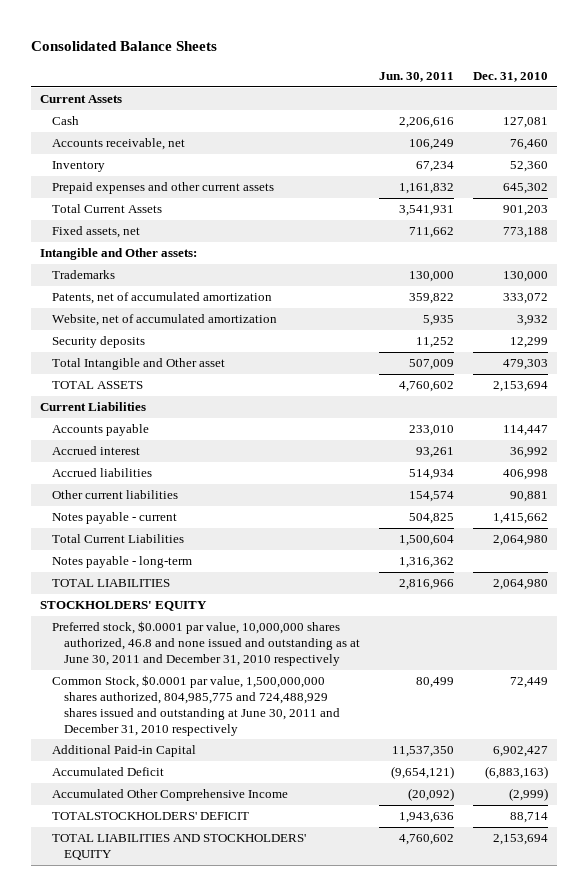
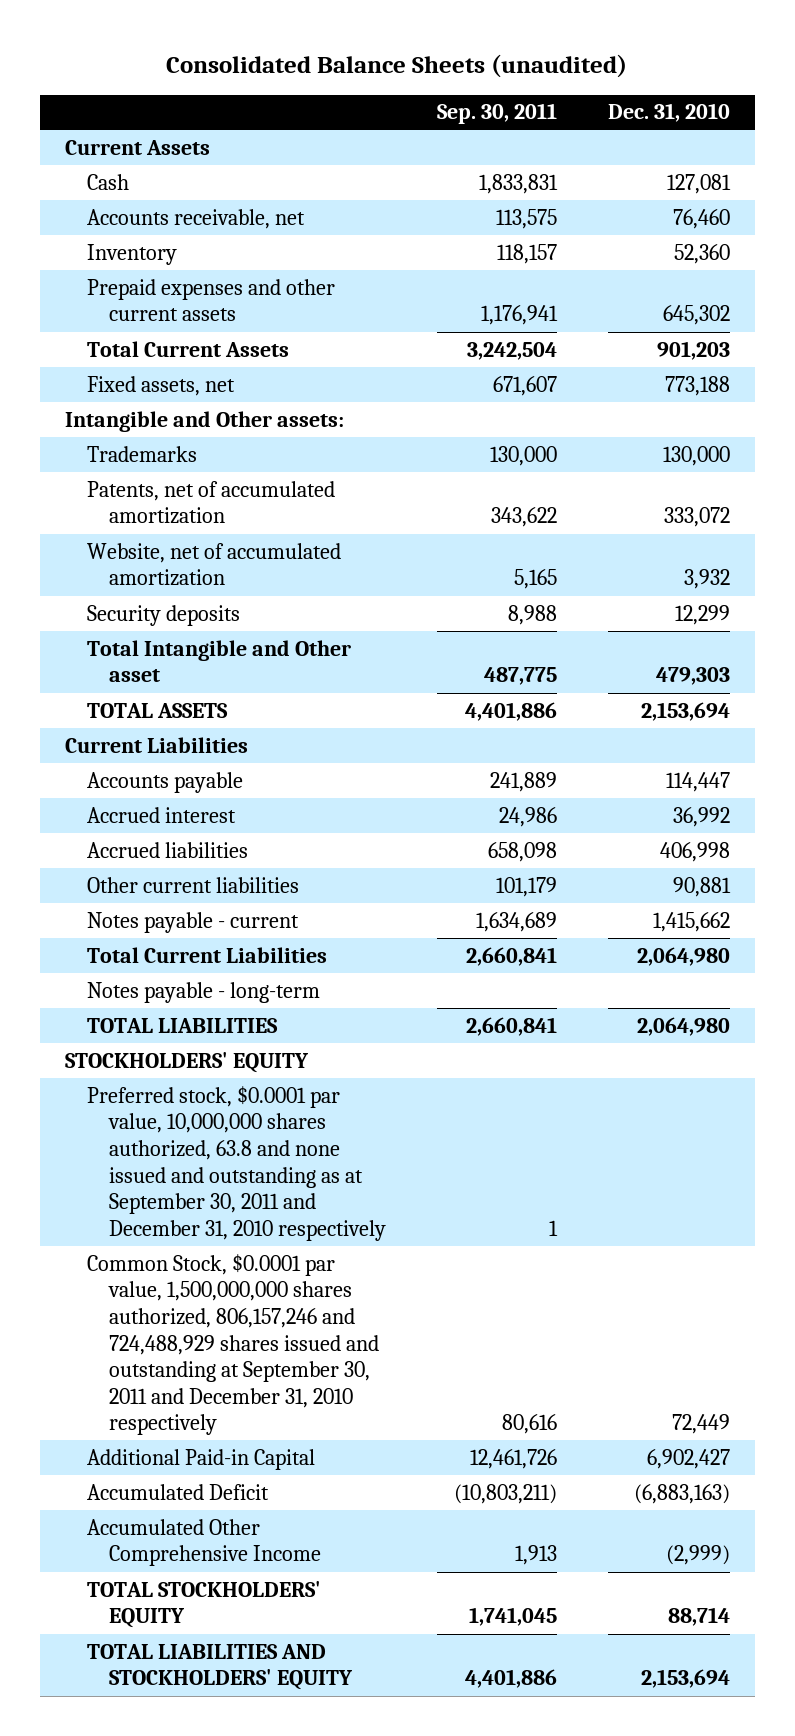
[30,41,217,52] Consolidated Balance Sheets -> [166,53,628,78] Consolidated Balance Sheets (unaudited)
[379,71,455,82] Jun. 30, 2011 -> none
none -> [437,103,558,125] Sep. 30, 2011
[52,621,361,666] Preferred stock, $0.0001 par value, 10,000,000 shares authorized, 46.8 and none issued and outstanding as at June 30, 2011 and December 31, 2010 respectively -> [87,1085,387,1241] Preferred stock, $0.0001 par value, 10,000,000 shares authorized, 63.8 and none issued and outstanding as at September 30, 2011 and December 31, 2010 respectively
[52,675,341,736] Common Stock, $0.0001 par value, 1,500,000,000 shares authorized, 804,985,775 and 724,488,929 shares issued and outstanding at June 30, 2011 and December 31, 2010 respectively -> [87,1253,380,1436] Common Stock, $0.0001 par value, 1,500,000,000 shares authorized, 806,157,246 and 724,488,929 shares issued and outstanding at September 30, 2011 and December 31, 2010 respectively
[52,812,250,821] TOTALSTOCKHOLDERS' DEFICIT -> [87,1580,322,1629] TOTAL STOCKHOLDERS' EQUITY

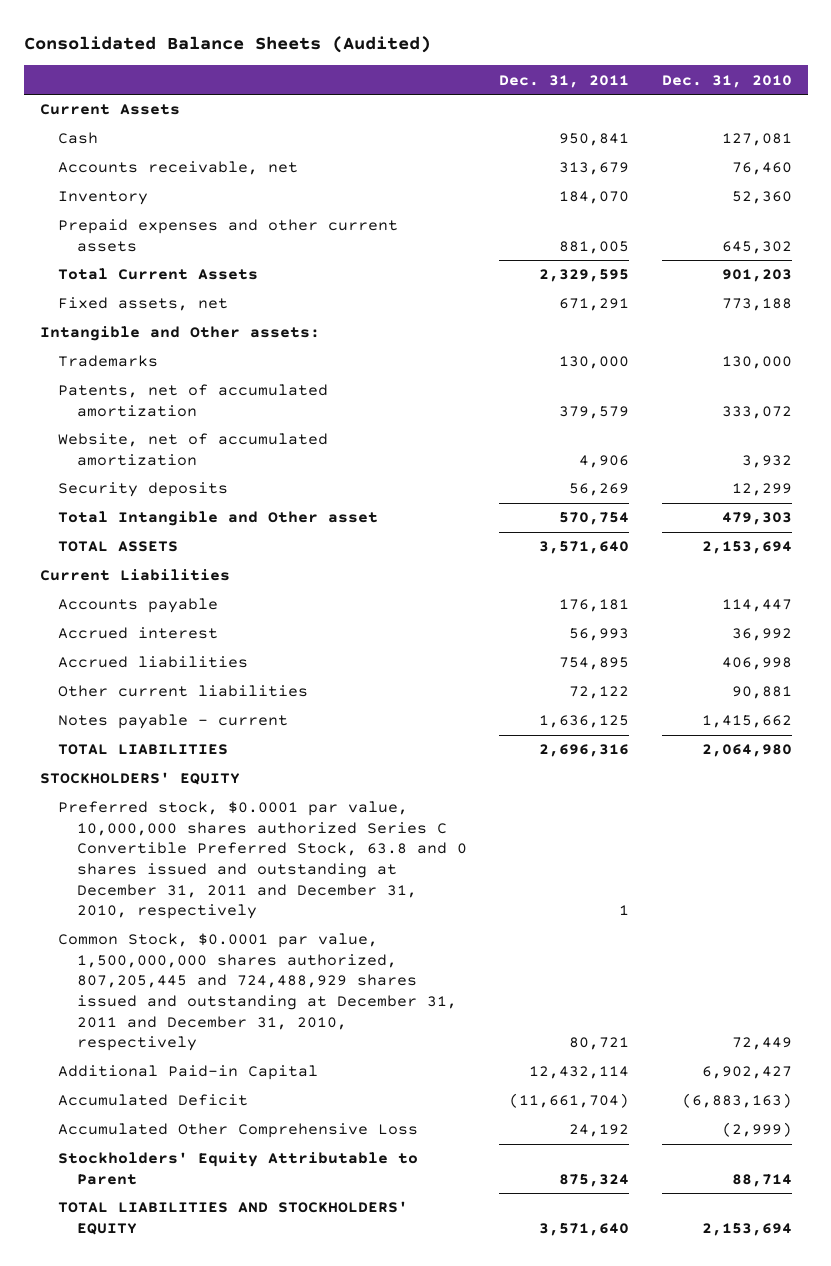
[166,53,628,78] Consolidated Balance Sheets (unaudited) -> [23,35,431,53] Consolidated Balance Sheets (Audited)
[437,103,558,125] Sep. 30, 2011 -> none
none -> [499,74,630,88] Dec. 31, 2011
[87,946,328,963] Total Current Liabilities -> none
[87,981,321,1003] Notes payable - long-term -> none
[87,1085,387,1241] Preferred stock, $0.0001 par value, 10,000,000 shares authorized, 63.8 and none issued and outstanding as at September 30, 2011 and December 31, 2010 respectively -> [58,801,468,920] Preferred stock, $0.0001 par value, 10,000,000 shares authorized Series C Convertible Preferred Stock, 63.8 and 0 shares issued and outstanding at December 31, 2011 and December 31, 2010, respectively
[87,1253,380,1436] Common Stock, $0.0001 par value, 1,500,000,000 shares authorized, 806,157,246 and 724,488,929 shares issued and outstanding at September 30, 2011 and December 31, 2010 respectively -> [58,933,458,1052] Common Stock, $0.0001 par value, 1,500,000,000 shares authorized, 807,205,445 and 724,488,929 shares issued and outstanding at December 31, 2011 and December 31, 2010, respectively
[87,1518,322,1567] Accumulated Other Comprehensive Income -> [58,1123,419,1139] Accumulated Other Comprehensive Loss
[87,1580,322,1629] TOTAL STOCKHOLDERS' EQUITY -> [58,1152,419,1185] Stockholders' Equity Attributable to Parent

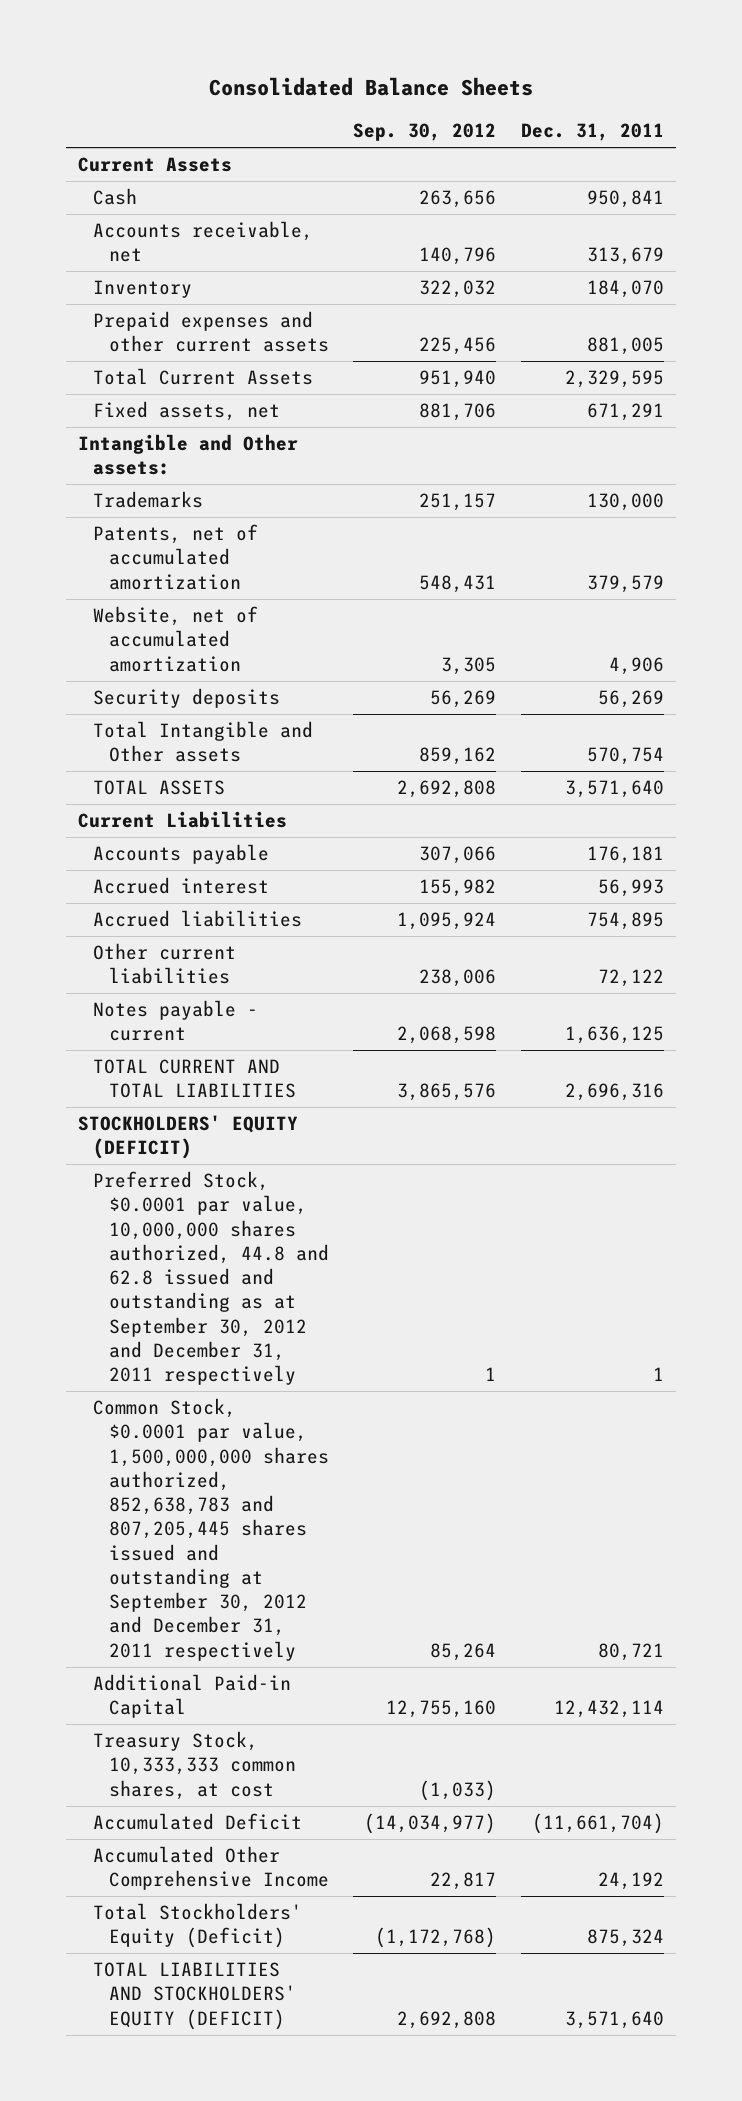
[23,35,431,53] Consolidated Balance Sheets (Audited) -> [208,76,533,96] Consolidated Balance Sheets
[661,74,792,88] Dec. 31, 2010 -> none
none -> [353,123,497,142] Sep. 30, 2012
[58,511,379,527] Total Intangible and Other asset -> [93,721,314,763] Total Intangible and Other assets
[58,744,229,756] TOTAL LIABILITIES -> [93,1059,296,1099] TOTAL CURRENT AND TOTAL LIABILITIES
[39,772,240,786] STOCKHOLDERS' EQUITY -> [78,1115,299,1160] STOCKHOLDERS' EQUITY (DEFICIT)
[58,801,468,920] Preferred stock, $0.0001 par value, 10,000,000 shares authorized Series C Convertible Preferred Stock, 63.8 and 0 shares issued and outstanding at December 31, 2011 and December 31, 2010, respectively -> [93,1171,329,1386] Preferred Stock, $0.0001 par value, 10,000,000 shares authorized, 44.8 and 62.8 issued and outstanding as at September 30, 2012 and December 31, 2011 respectively
[58,933,458,1052] Common Stock, $0.0001 par value, 1,500,000,000 shares authorized, 807,205,445 and 724,488,929 shares issued and outstanding at December 31, 2011 and December 31, 2010, respectively -> [93,1398,329,1661] Common Stock, $0.0001 par value, 1,500,000,000 shares authorized, 852,638,783 and 807,205,445 shares issued and outstanding at September 30, 2012 and December 31, 2011 respectively
none -> [93,1731,296,1800] Treasury Stock, 10,333,333 common shares, at cost
[58,1123,419,1139] Accumulated Other Comprehensive Loss -> [93,1846,329,1891] Accumulated Other Comprehensive Income
[58,1152,419,1185] Stockholders' Equity Attributable to Parent -> [93,1903,303,1949] Total Stockholders' Equity (Deficit)
[58,1201,409,1235] TOTAL LIABILITIES AND STOCKHOLDERS' EQUITY -> [93,1962,296,2030] TOTAL LIABILITIES AND STOCKHOLDERS' EQUITY (DEFICIT)

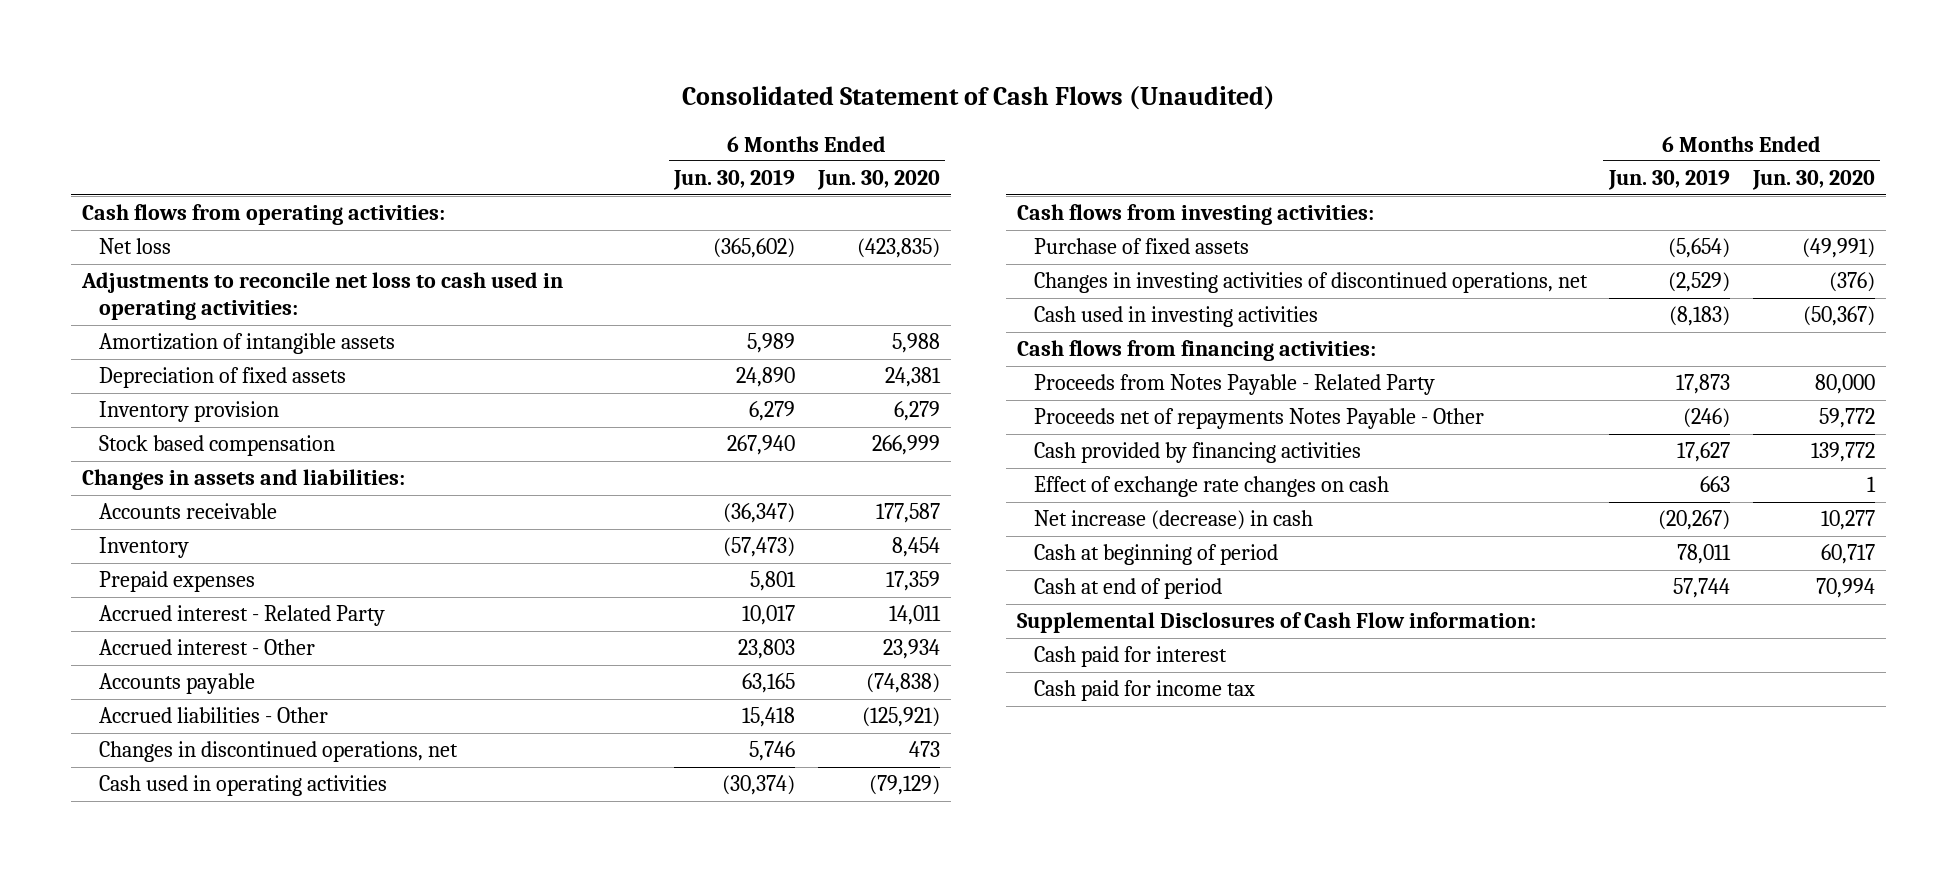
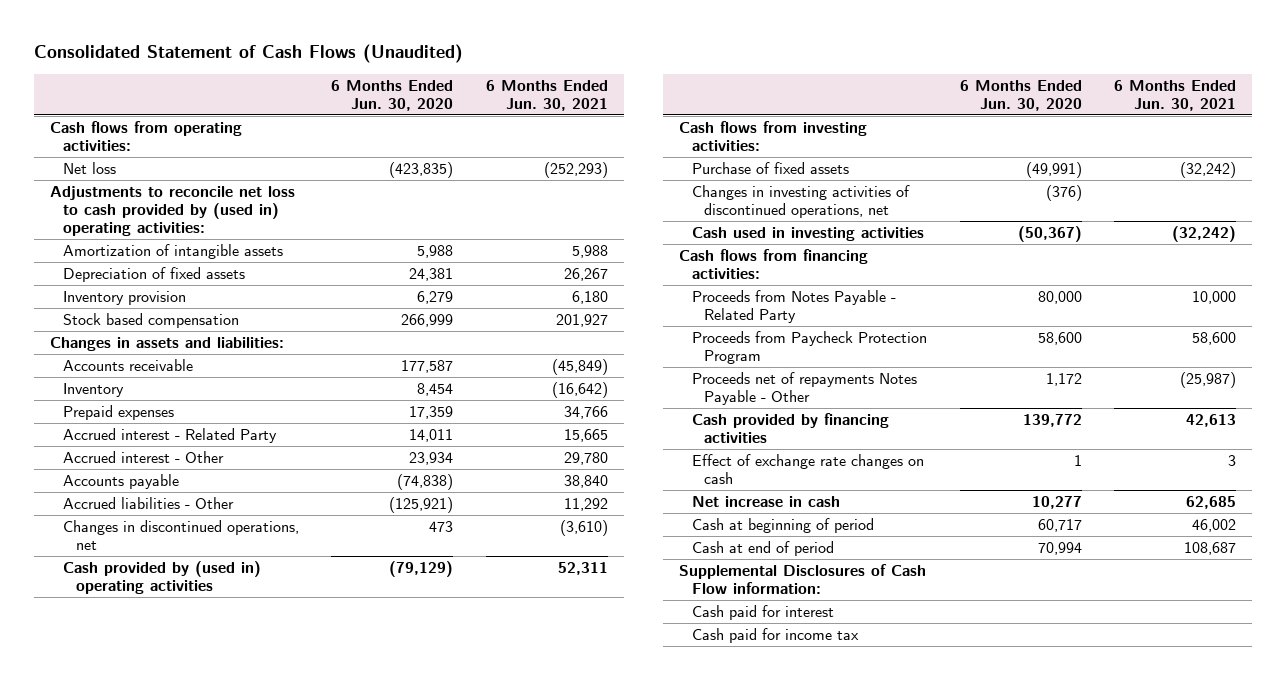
[673,169,796,191] Jun. 30, 2019 -> none
none -> [485,79,608,111] 6 Months Ended Jun. 30, 2021
[81,272,564,321] Adjustments to reconcile net loss to cash used in operating activities: -> [50,185,296,237] Adjustments to reconcile net loss to cash provided by (used in) operating activities:
[98,775,387,797] Cash used in operating activities -> [63,560,262,594] Cash provided by (used in) operating activities
none -> [691,330,927,364] Proceeds from Paycheck Protection Program
[1818,408,1875,429] 59,772 -> [1045,372,1082,386] 1,172
[1033,510,1313,531] Net increase (decrease) in cash -> [691,495,840,507] Net increase in cash

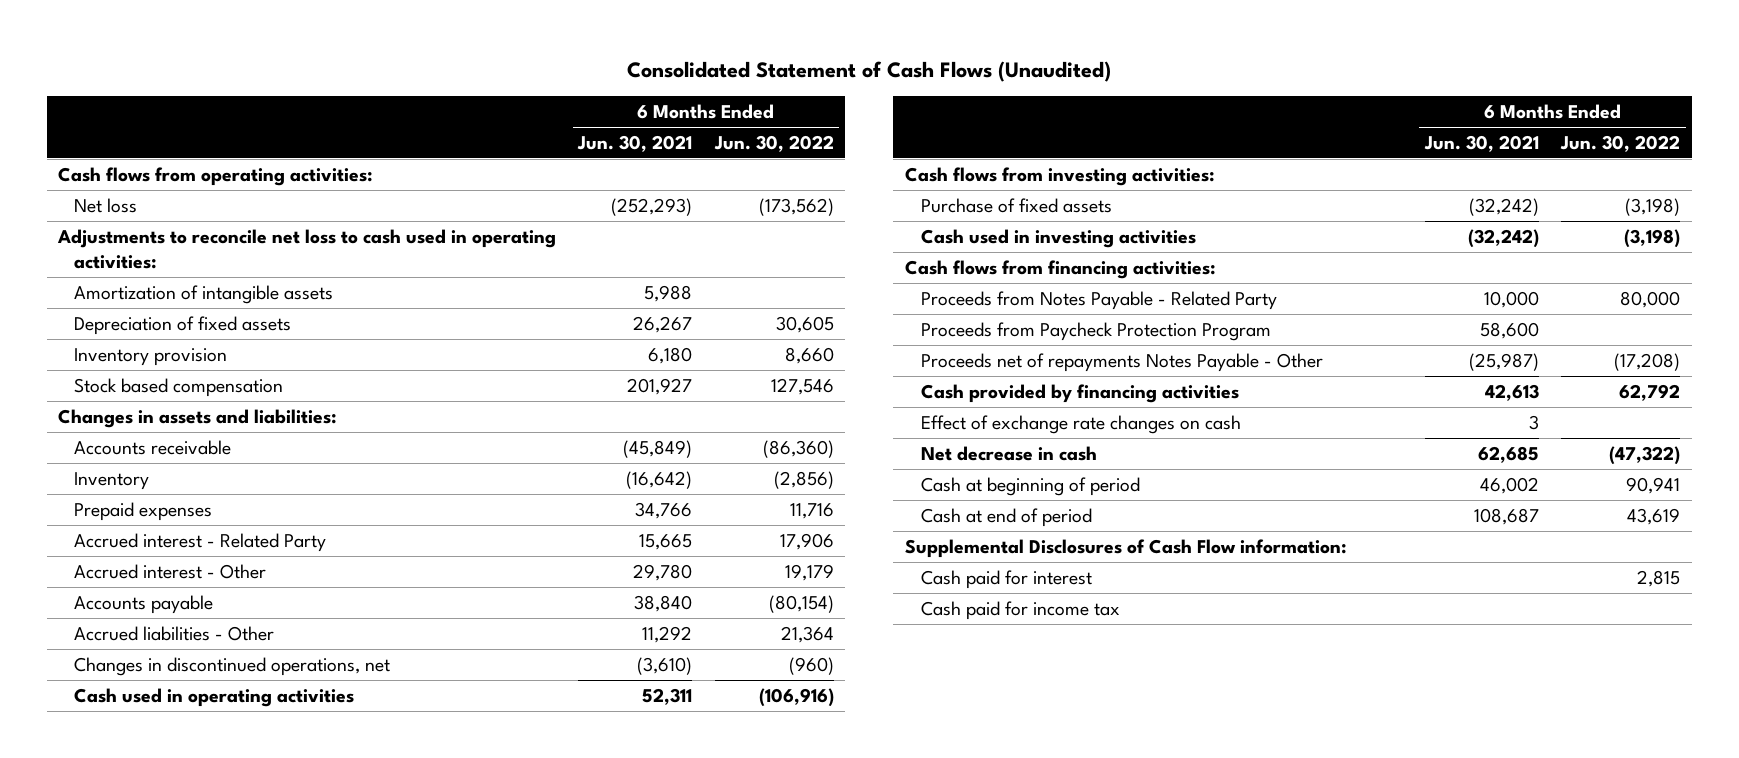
[331,79,454,111] 6 Months Ended Jun. 30, 2020 -> none
none -> [713,134,834,152] Jun. 30, 2022
[50,185,296,237] Adjustments to reconcile net loss to cash provided by (used in) operating activities: -> [57,228,557,269] Adjustments to reconcile net loss to cash used in operating activities:
[63,560,262,594] Cash provided by (used in) operating activities -> [74,687,355,707] Cash used in operating activities
[691,184,910,218] Changes in investing activities of discontinued operations, net -> none
[691,495,840,507] Net increase in cash -> [920,445,1097,461] Net decrease in cash

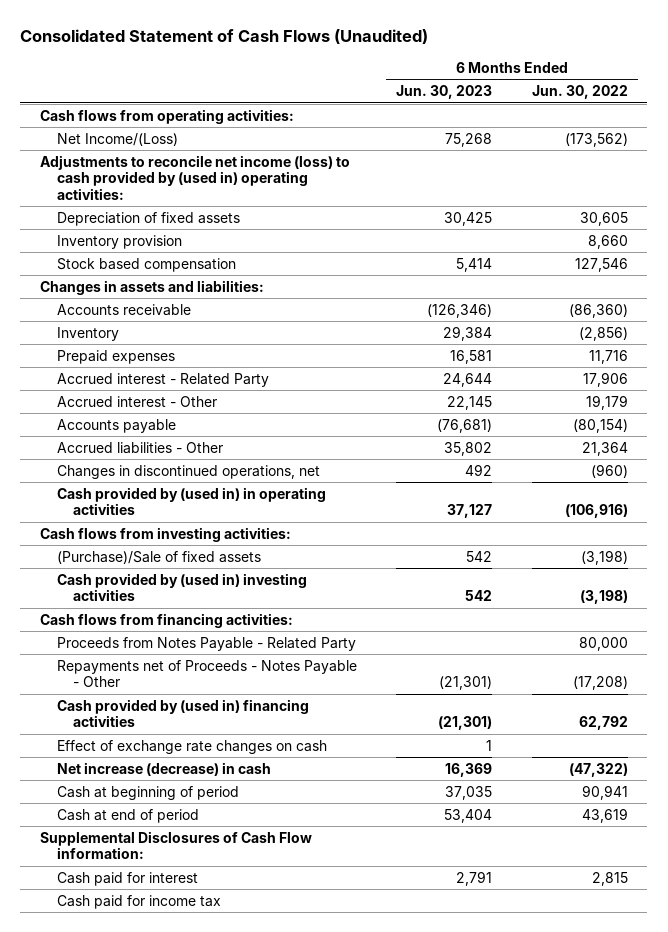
[577,134,693,152] Jun. 30, 2021 -> none
none -> [396,85,493,100] Jun. 30, 2023
[74,284,334,304] Amortization of intangible assets -> none
[74,197,138,213] Net loss -> [56,132,178,146] Net Income/(Loss)
[57,228,557,269] Adjustments to reconcile net loss to cash used in operating activities: -> [39,154,350,200] Adjustments to reconcile net income (loss) to cash provided by (used in) operating activities:
[74,687,355,707] Cash used in operating activities -> [56,486,326,516] Cash provided by (used in) in operating activities
[920,197,1112,213] Purchase of fixed assets -> [56,550,261,564] (Purchase)/Sale of fixed assets
[920,228,1196,248] Cash used in investing activities -> [56,572,307,602] Cash provided by (used in) investing activities
[920,321,1271,341] Proceeds from Paycheck Protection Program -> none
[920,352,1323,372] Proceeds net of repayments Notes Payable - Other -> [56,659,357,688] Repayments net of Proceeds - Notes Payable - Other
[920,383,1239,403] Cash provided by financing activities -> [56,698,309,728] Cash provided by (used in) financing activities
[920,445,1097,461] Net decrease in cash -> [56,761,271,776] Net increase (decrease) in cash

